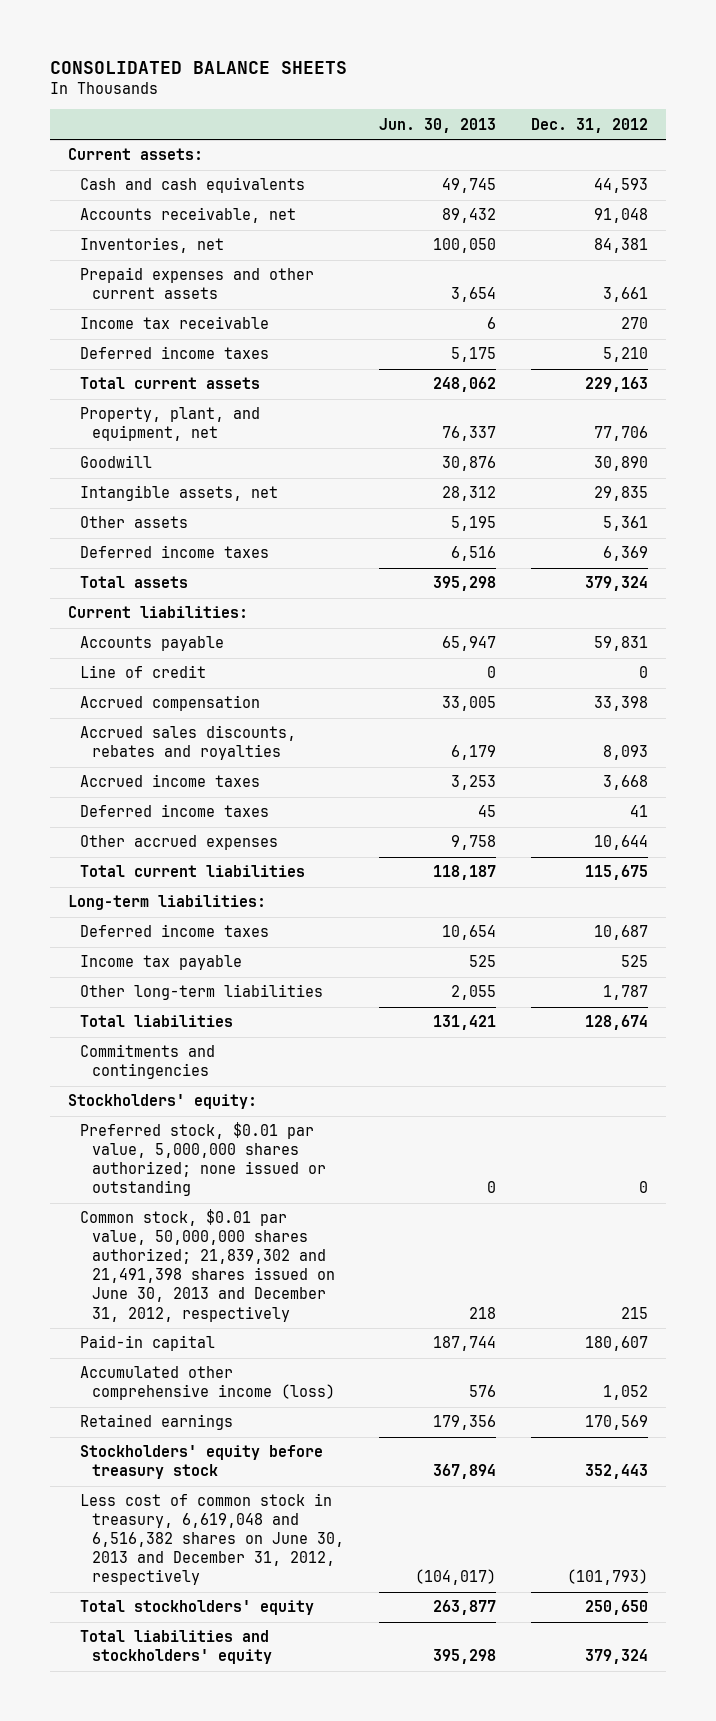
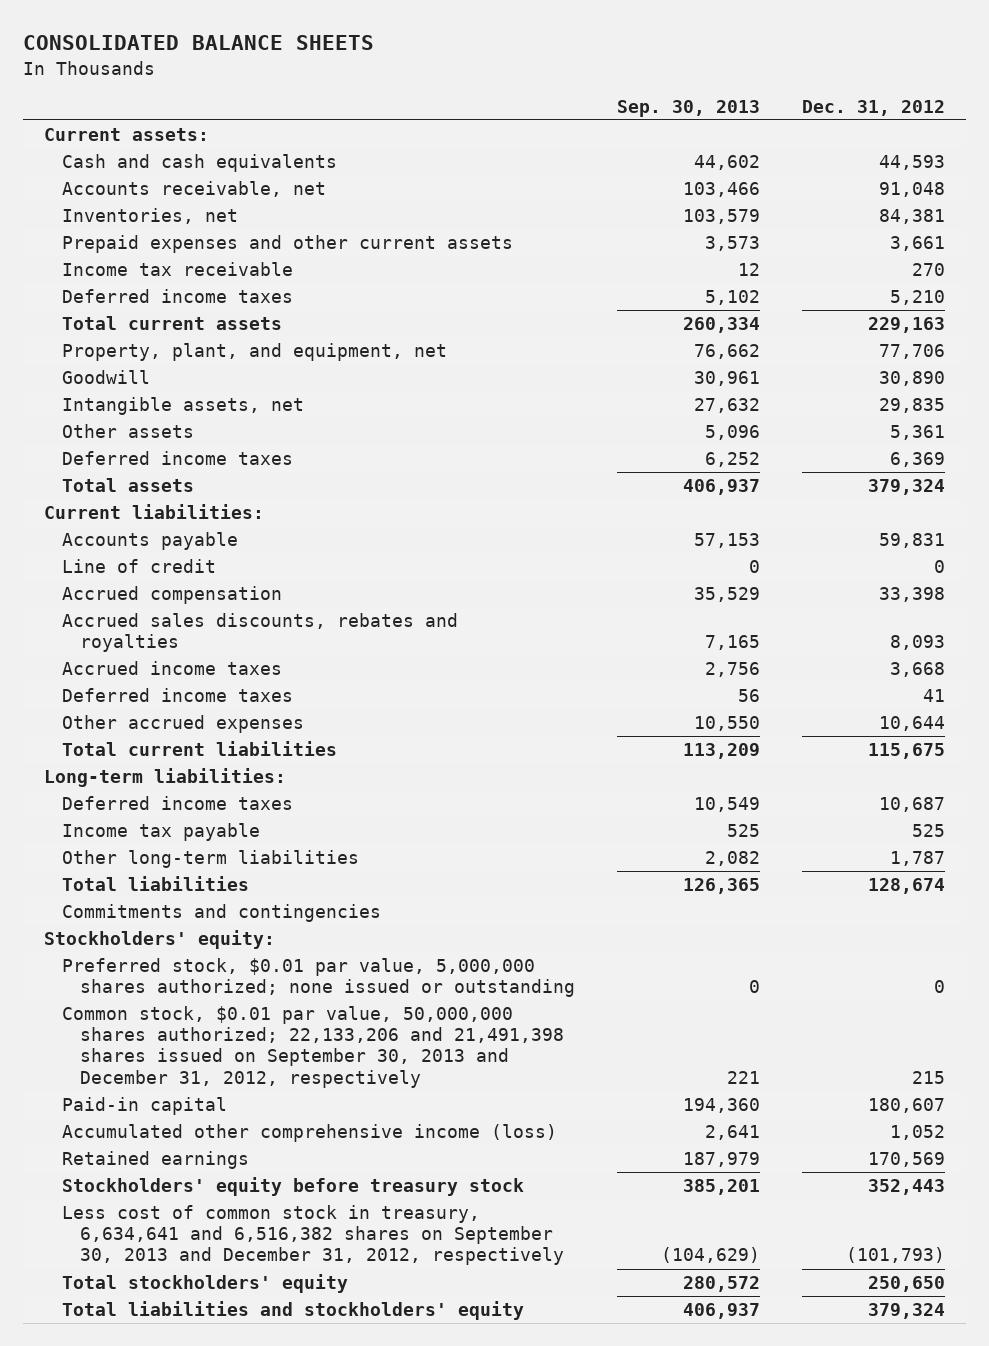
[378,117,496,133] Jun. 30, 2013 -> none
none -> [617,99,761,117] Sep. 30, 2013
[79,1209,335,1322] Common stock, $0.01 par value, 50,000,000 shares authorized; 21,839,302 and 21,491,398 shares issued on June 30, 2013 and December 31, 2012, respectively -> [61,1006,564,1088] Common stock, $0.01 par value, 50,000,000 shares authorized; 22,133,206 and 21,491,398 shares issued on September 30, 2013 and December 31, 2012, respectively
[79,1493,344,1586] Less cost of common stock in treasury, 6,619,048 and 6,516,382 shares on June 30, 2013 and December 31, 2012, respectively -> [61,1205,564,1266] Less cost of common stock in treasury, 6,634,641 and 6,516,382 shares on September 30, 2013 and December 31, 2012, respectively

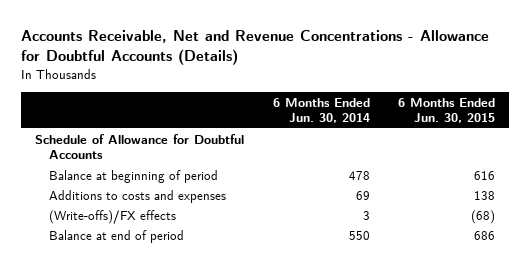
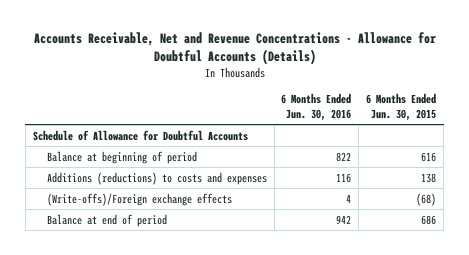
[272,97,370,123] 6 Months Ended Jun. 30, 2014 -> none
none -> [281,93,352,121] 6 Months Ended Jun. 30, 2016
[48,189,226,203] Additions to costs and expenses -> [46,171,267,185] Additions (reductions) to costs and expenses
[48,209,176,224] (Write-offs)/FX effects -> [46,192,232,206] (Write-offs)/Foreign exchange effects

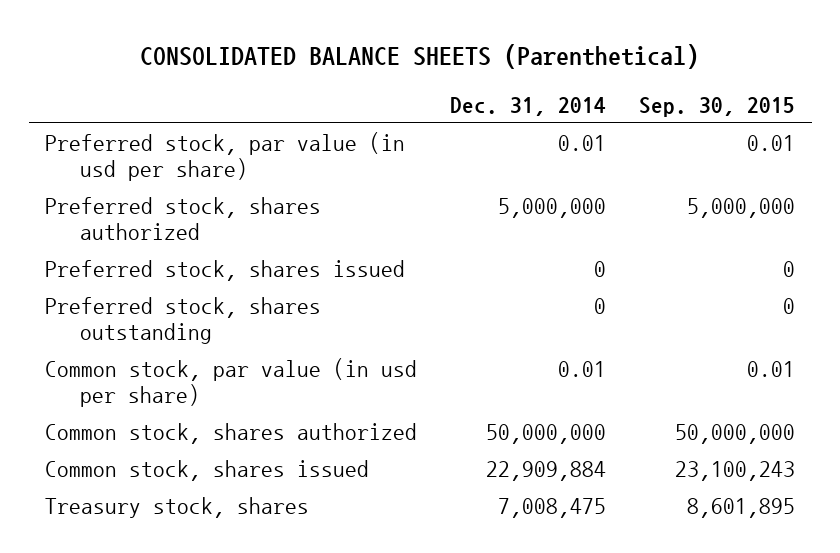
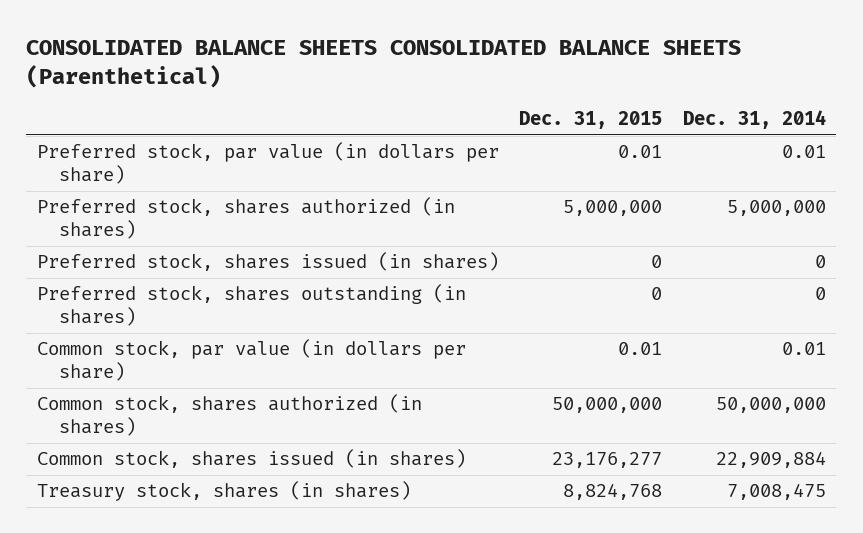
[140,43,700,69] CONSOLIDATED BALANCE SHEETS (Parenthetical) -> [26,40,742,89] CONSOLIDATED BALANCE SHEETS CONSOLIDATED BALANCE SHEETS (Parenthetical)
[639,96,796,117] Sep. 30, 2015 -> none
none -> [519,111,663,130] Dec. 31, 2015
[45,131,406,182] Preferred stock, par value (in usd per share) -> [36,142,499,185] Preferred stock, par value (in dollars per share)
[45,196,322,241] Preferred stock, shares authorized -> [36,197,455,240] Preferred stock, shares authorized (in shares)
[45,259,406,281] Preferred stock, shares issued -> [36,252,499,272] Preferred stock, shares issued (in shares)
[45,296,322,345] Preferred stock, shares outstanding -> [36,284,466,327] Preferred stock, shares outstanding (in shares)
[45,357,418,408] Common stock, par value (in usd per share) -> [36,339,466,382] Common stock, par value (in dollars per share)
[45,422,418,444] Common stock, shares authorized -> [36,394,422,437] Common stock, shares authorized (in shares)
[45,459,370,481] Common stock, shares issued -> [36,449,466,469] Common stock, shares issued (in shares)
[45,496,310,518] Treasury stock, shares -> [36,481,411,502] Treasury stock, shares (in shares)

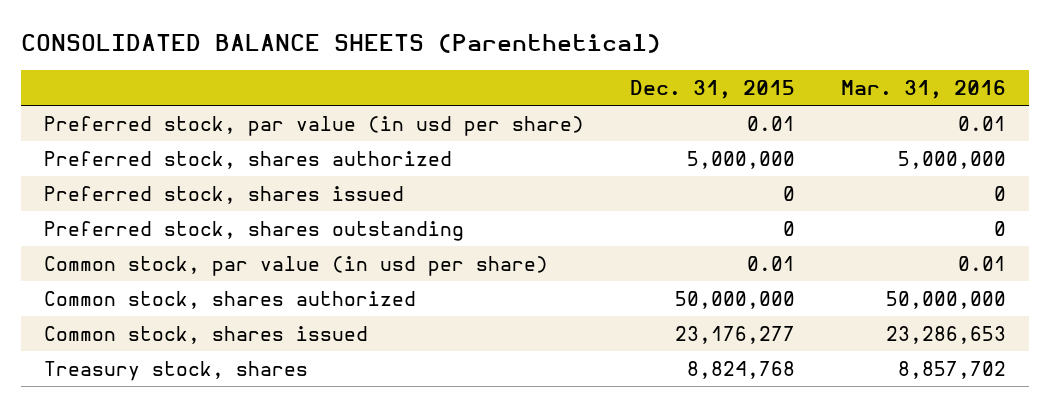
[26,40,742,89] CONSOLIDATED BALANCE SHEETS CONSOLIDATED BALANCE SHEETS (Parenthetical) -> [20,33,661,53] CONSOLIDATED BALANCE SHEETS (Parenthetical)
[683,110,827,130] Dec. 31, 2014 -> none
none -> [841,79,1007,99] Mar. 31, 2016
[36,142,499,185] Preferred stock, par value (in dollars per share) -> [44,115,585,136] Preferred stock, par value (in usd per share)
[36,197,455,240] Preferred stock, shares authorized (in shares) -> [44,150,453,169] Preferred stock, shares authorized
[36,252,499,272] Preferred stock, shares issued (in shares) -> [44,185,405,204] Preferred stock, shares issued
[36,284,466,327] Preferred stock, shares outstanding (in shares) -> [44,220,465,241] Preferred stock, shares outstanding
[36,339,466,382] Common stock, par value (in dollars per share) -> [44,255,549,276] Common stock, par value (in usd per share)
[36,394,422,437] Common stock, shares authorized (in shares) -> [44,290,417,309] Common stock, shares authorized
[36,449,466,469] Common stock, shares issued (in shares) -> [44,325,369,344] Common stock, shares issued
[36,481,411,502] Treasury stock, shares (in shares) -> [44,360,309,381] Treasury stock, shares

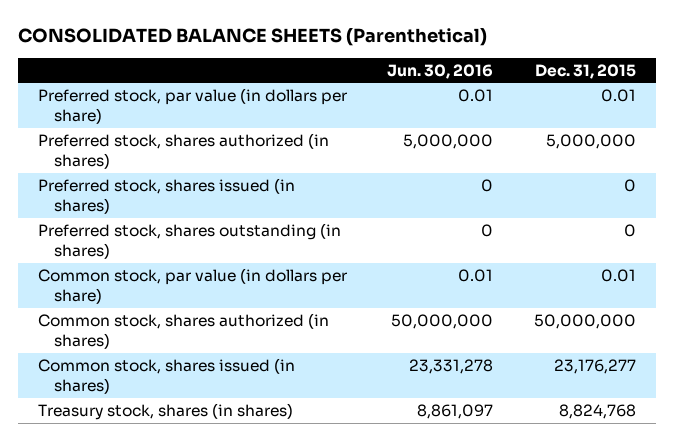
[841,79,1007,99] Mar. 31, 2016 -> none
none -> [387,63,494,79] Jun. 30, 2016
[44,115,585,136] Preferred stock, par value (in usd per share) -> [37,88,347,125] Preferred stock, par value (in dollars per share)
[44,150,453,169] Preferred stock, shares authorized -> [37,133,329,170] Preferred stock, shares authorized (in shares)
[44,185,405,204] Preferred stock, shares issued -> [37,178,295,215] Preferred stock, shares issued (in shares)
[44,220,465,241] Preferred stock, shares outstanding -> [37,223,341,260] Preferred stock, shares outstanding (in shares)
[44,255,549,276] Common stock, par value (in usd per share) -> [37,268,347,305] Common stock, par value (in dollars per share)
[44,290,417,309] Common stock, shares authorized -> [37,313,329,350] Common stock, shares authorized (in shares)
[44,325,369,344] Common stock, shares issued -> [37,358,295,395] Common stock, shares issued (in shares)
[44,360,309,381] Treasury stock, shares -> [37,403,293,421] Treasury stock, shares (in shares)

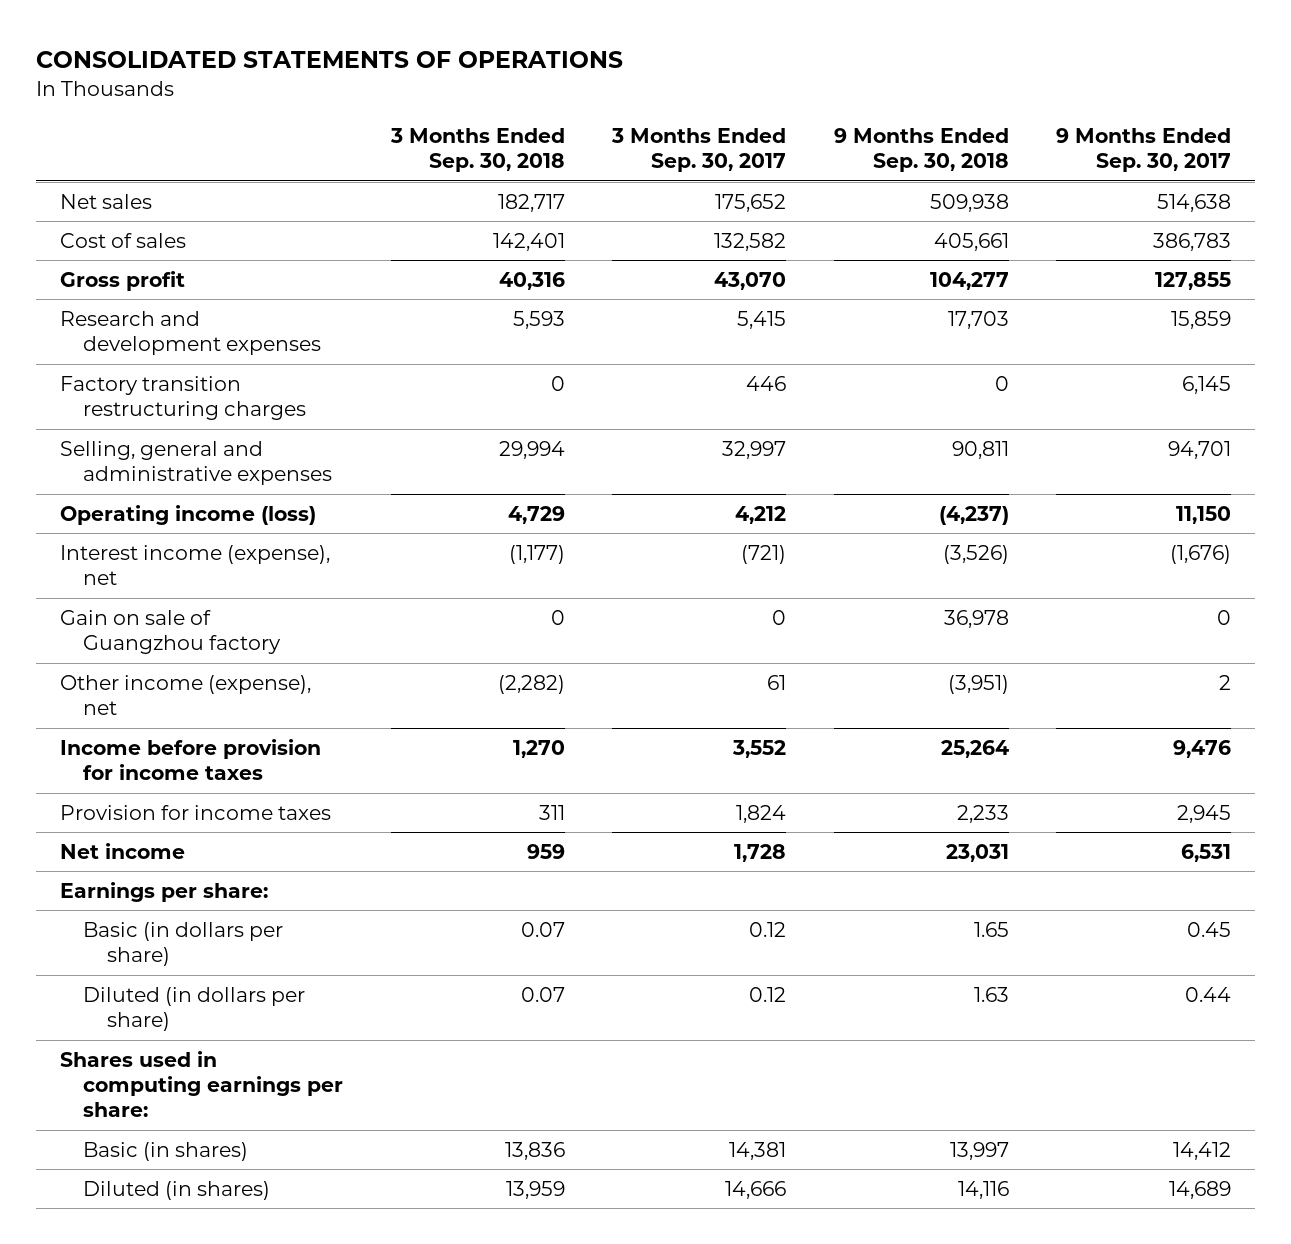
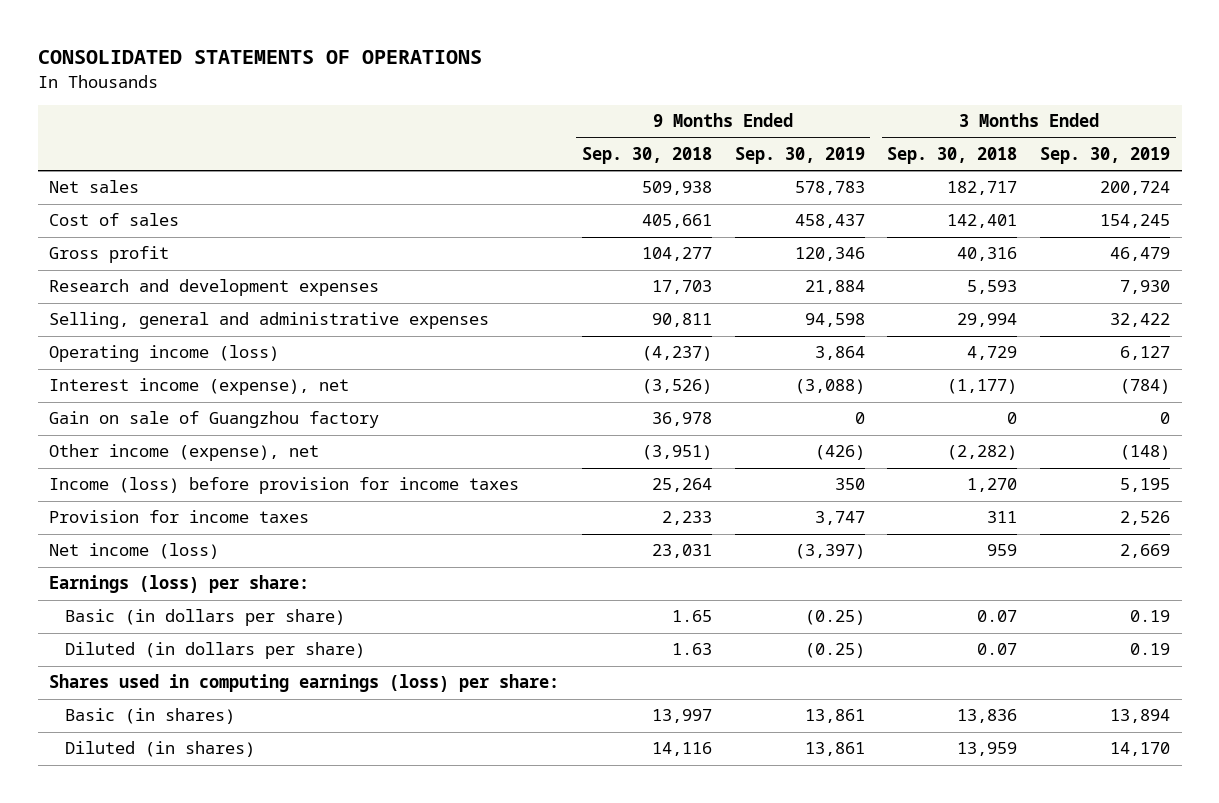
[611,127,787,173] 3 Months Ended Sep. 30, 2017 -> none
[1056,127,1232,173] 9 Months Ended Sep. 30, 2017 -> none
none -> [734,146,865,164] Sep. 30, 2019
none -> [1040,146,1171,164] Sep. 30, 2019
[59,375,307,421] Factory transition restructuring charges -> none
[59,738,321,781] Income before provision for income taxes -> [49,477,520,495] Income (loss) before provision for income taxes
[59,842,185,859] Net income -> [49,543,220,560] Net income (loss)
[59,881,268,902] Earnings per share: -> [49,575,310,594] Earnings (loss) per share:
[59,1050,344,1118] Shares used in computing earnings per share: -> [49,674,560,693] Shares used in computing earnings (loss) per share:

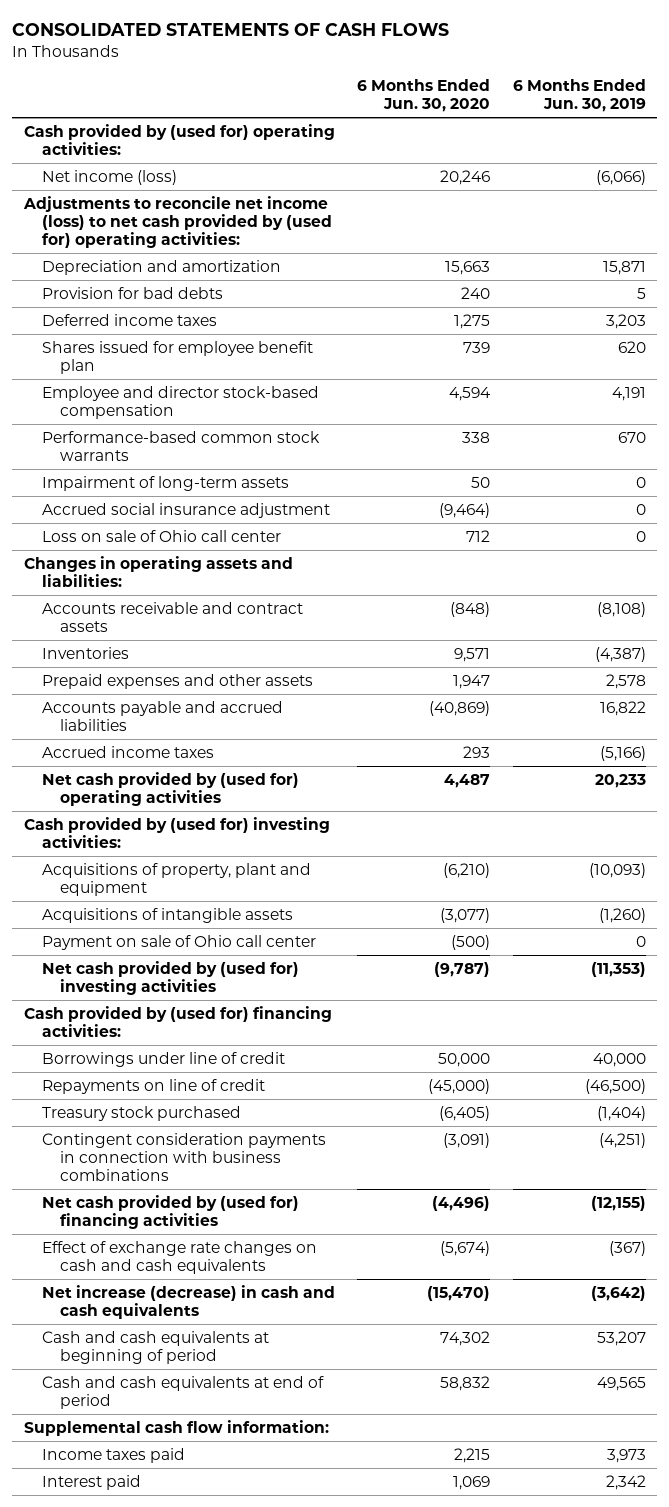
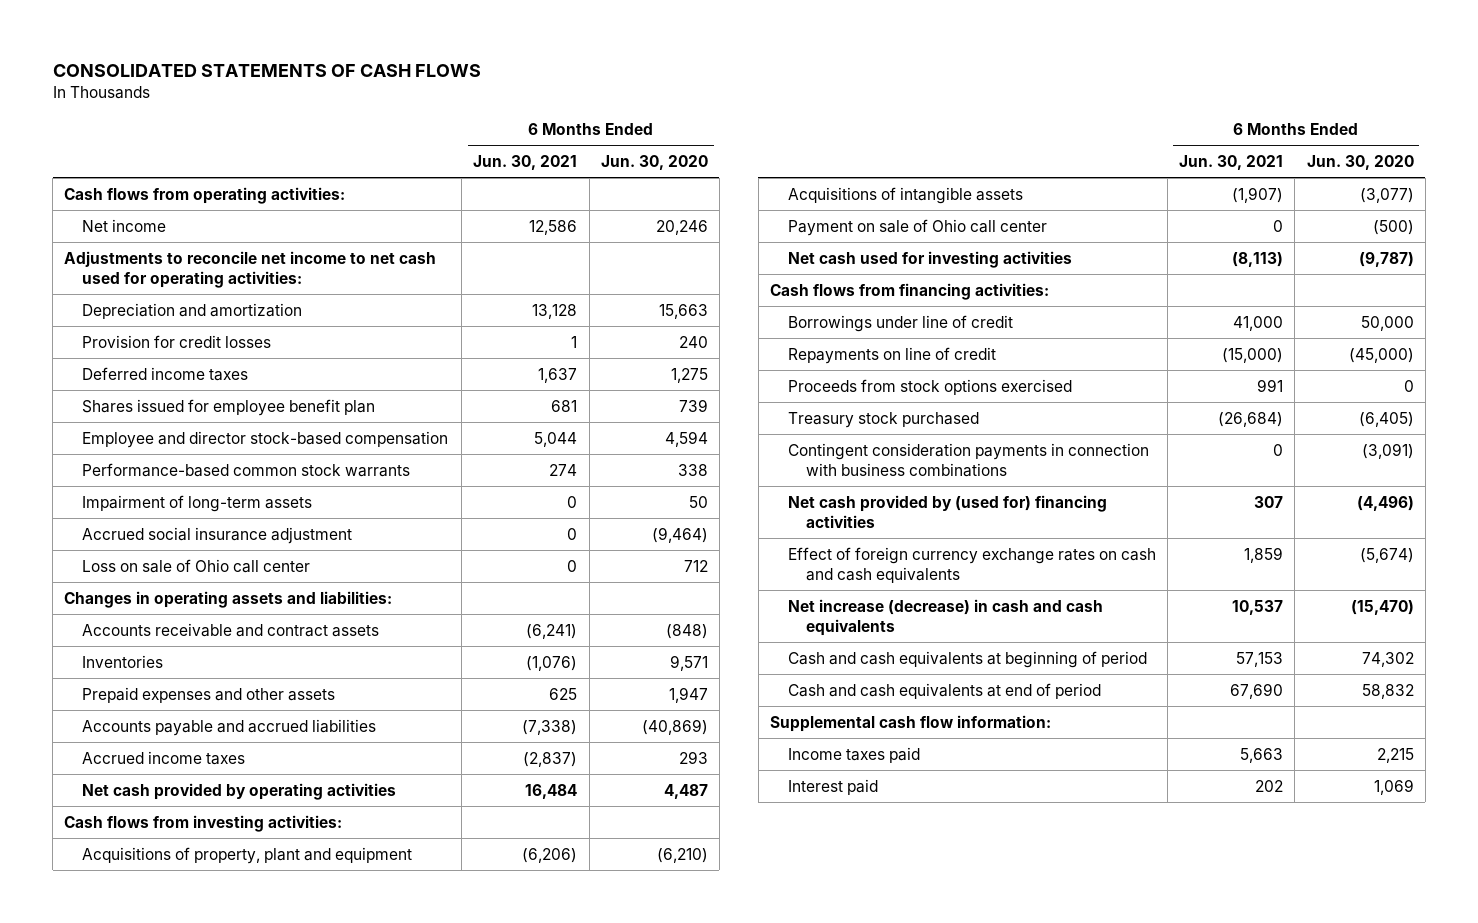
[512,78,646,113] 6 Months Ended Jun. 30, 2019 -> none
none -> [473,155,578,171] Jun. 30, 2021
[23,123,335,156] Cash provided by (used for) operating activities: -> [64,186,346,204] Cash flows from operating activities:
[41,169,177,185] Net income (loss) -> [82,218,167,232] Net income
[22,195,332,249] Adjustments to reconcile net income (loss) to net cash provided by (used for) operating activities: -> [64,250,437,288] Adjustments to reconcile net income to net cash used for operating activities:
[41,286,223,299] Provision for bad debts -> [82,334,272,348] Provision for credit losses
[41,771,299,807] Net cash provided by (used for) operating activities -> [82,782,397,800] Net cash provided by operating activities
[23,816,330,849] Cash provided by (used for) investing activities: -> [64,814,343,832] Cash flows from investing activities:
[41,960,299,996] Net cash provided by (used for) investing activities -> [787,250,1072,268] Net cash used for investing activities
[23,1005,332,1038] Cash provided by (used for) financing activities: -> [770,282,1050,300] Cash flows from financing activities:
none -> [787,378,1072,395] Proceeds from stock options exercised
[41,1240,317,1275] Effect of exchange rate changes on cash and cash equivalents -> [787,546,1156,583] Effect of foreign currency exchange rates on cash and cash equivalents

